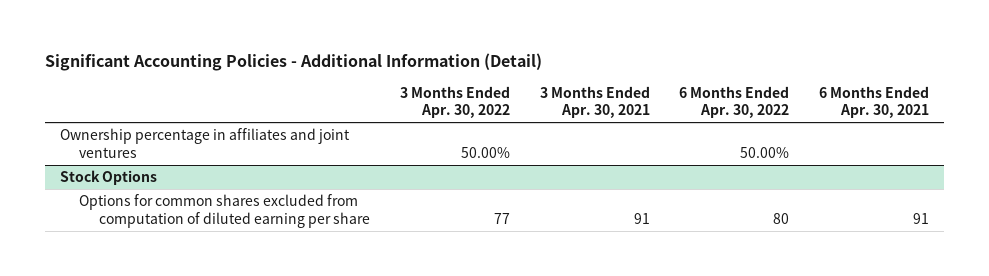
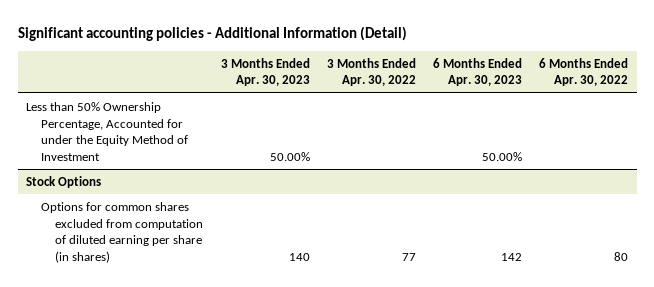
[44,52,542,71] Significant Accounting Policies - Additional Information (Detail) -> [17,25,407,41] Significant accounting policies - Additional Information (Detail)
[539,85,650,119] 3 Months Ended Apr. 30, 2021 -> none
[819,85,930,119] 6 Months Ended Apr. 30, 2021 -> none
none -> [220,57,310,87] 3 Months Ended Apr. 30, 2023
none -> [432,57,522,87] 6 Months Ended Apr. 30, 2023
[59,128,350,158] Ownership percentage in affiliates and joint ventures -> none
none -> [26,101,188,161] Less than 50% Ownership Percentage, Accounted for under the Equity Method of Investment
[79,194,371,228] Options for common shares excluded from computation of diluted earning per share -> [40,201,204,263] Options for common shares excluded from computation of diluted earning per share (in shares)

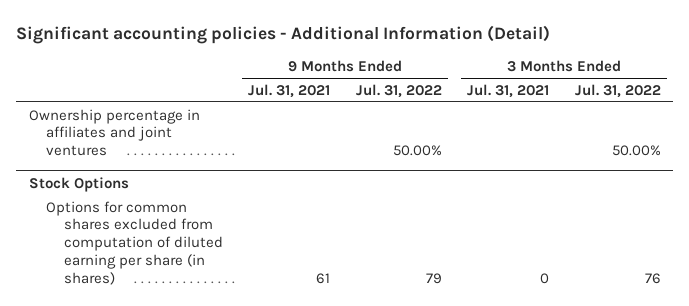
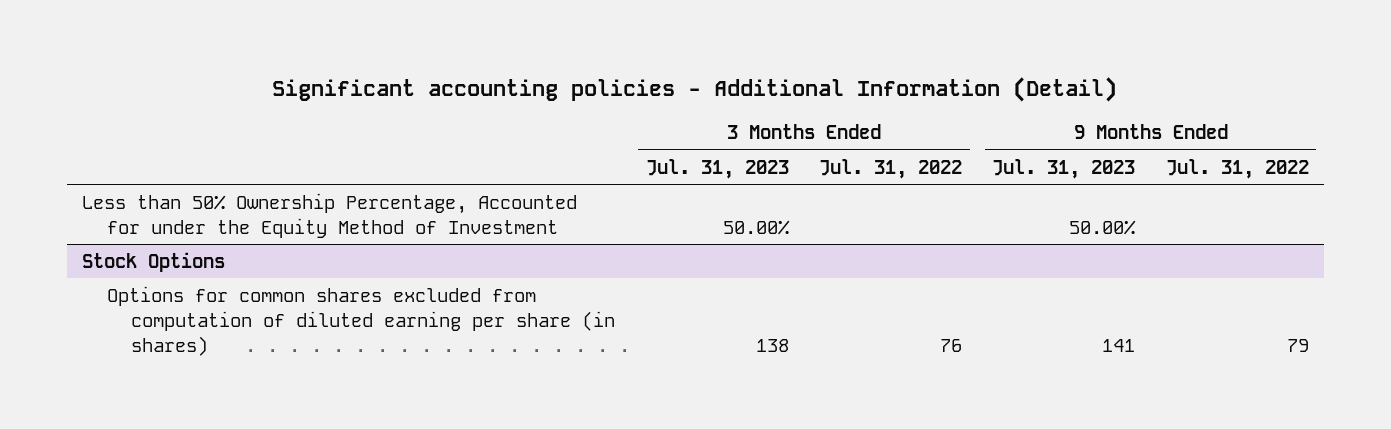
[248,83,331,98] Jul. 31, 2021 -> none
[467,83,550,98] Jul. 31, 2021 -> none
none -> [645,158,789,179] Jul. 31, 2023
none -> [992,158,1136,179] Jul. 31, 2023
[28,108,200,157] Ownership percentage in affiliates and joint ventures -> none
none -> [81,192,577,238] Less than 50% Ownership Percentage, Accounted for under the Equity Method of Investment

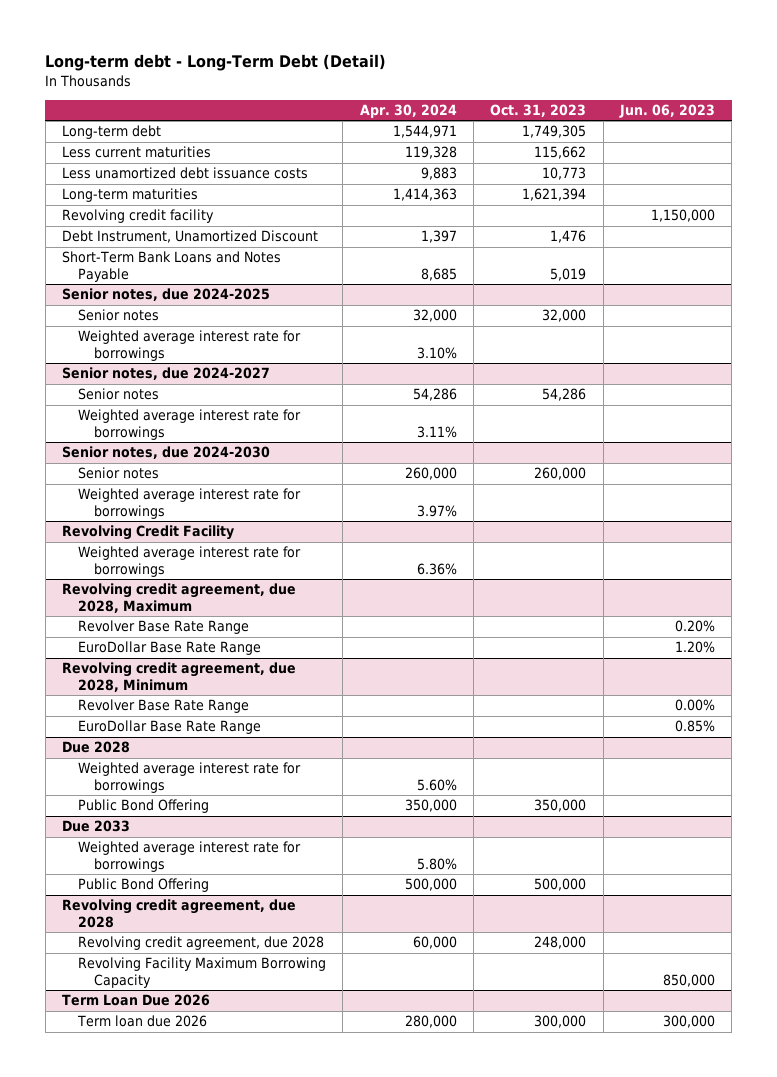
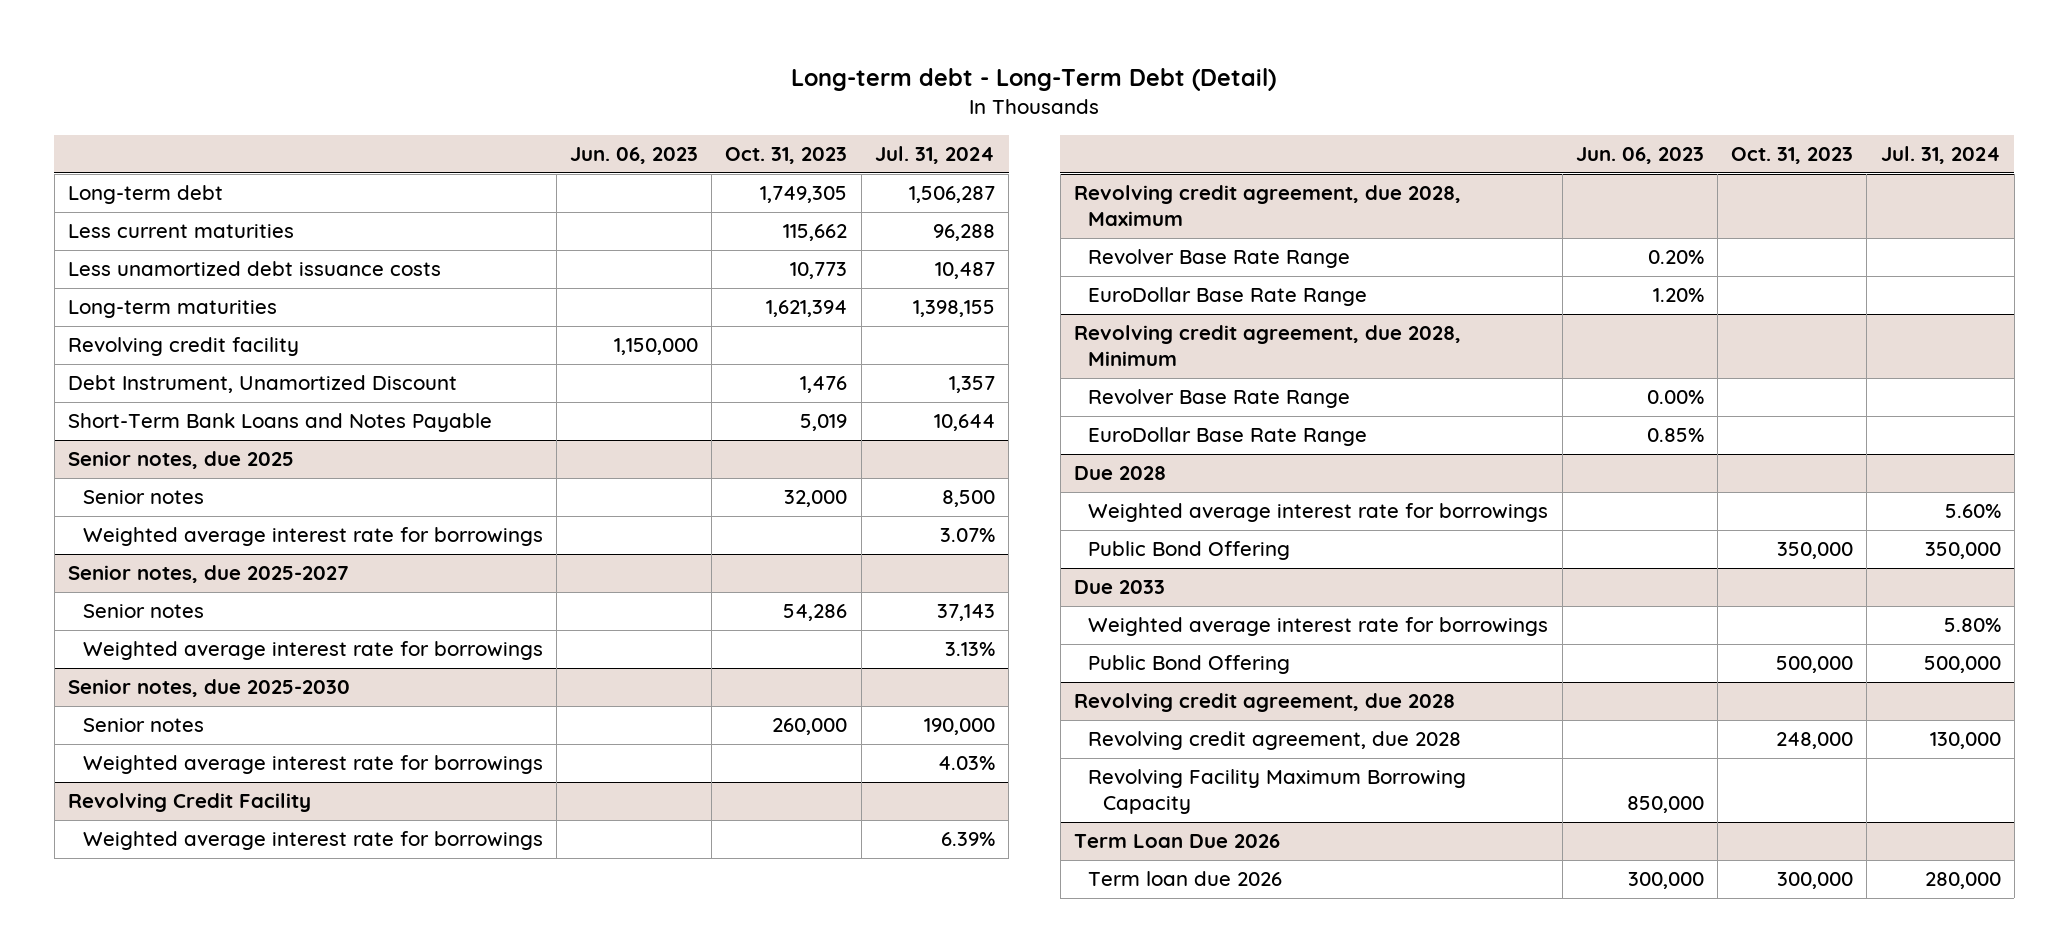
[359,103,457,118] Apr. 30, 2024 -> none
none -> [874,145,995,164] Jul. 31, 2024
[62,288,271,302] Senior notes, due 2024-2025 -> [67,451,294,470] Senior notes, due 2025
[62,367,271,381] Senior notes, due 2024-2027 -> [67,565,349,584] Senior notes, due 2025-2027
[62,446,271,460] Senior notes, due 2024-2030 -> [67,679,350,698] Senior notes, due 2025-2030

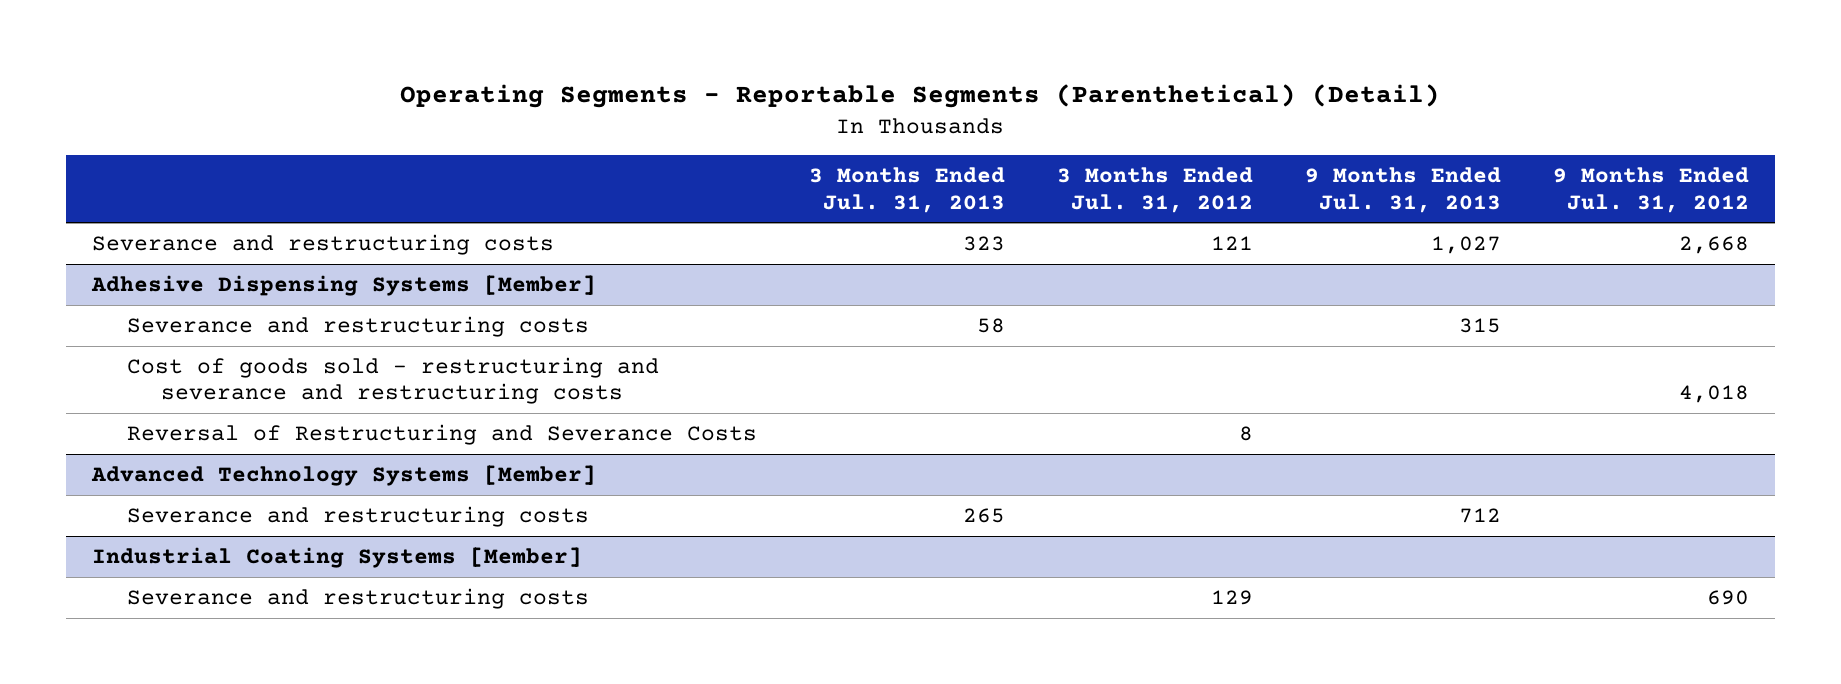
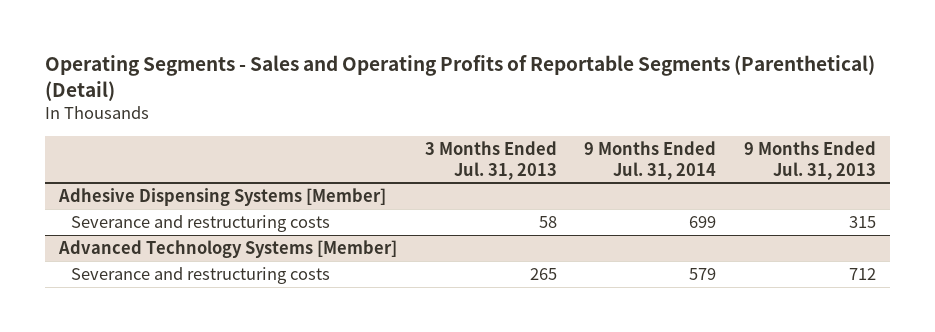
[400,83,1441,108] Operating Segments - Reportable Segments (Parenthetical) (Detail) -> [44,54,875,101] Operating Segments - Sales and Operating Profits of Reportable Segments (Parenthetical) (Detail)
[1056,167,1253,213] 3 Months Ended Jul. 31, 2012 -> none
[1552,167,1749,213] 9 Months Ended Jul. 31, 2012 -> none
none -> [584,140,717,180] 9 Months Ended Jul. 31, 2014
[92,234,555,256] Severance and restructuring costs -> none
[126,357,659,405] Cost of goods sold - restructuring and severance and restructuring costs -> none
[126,424,757,446] Reversal of Restructuring and Severance Costs -> none
[92,547,583,569] Industrial Coating Systems [Member] -> none
[126,588,589,610] Severance and restructuring costs -> none

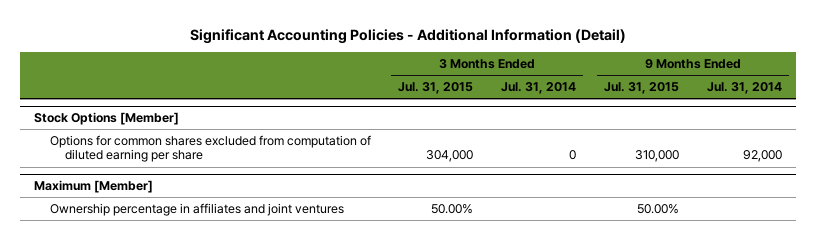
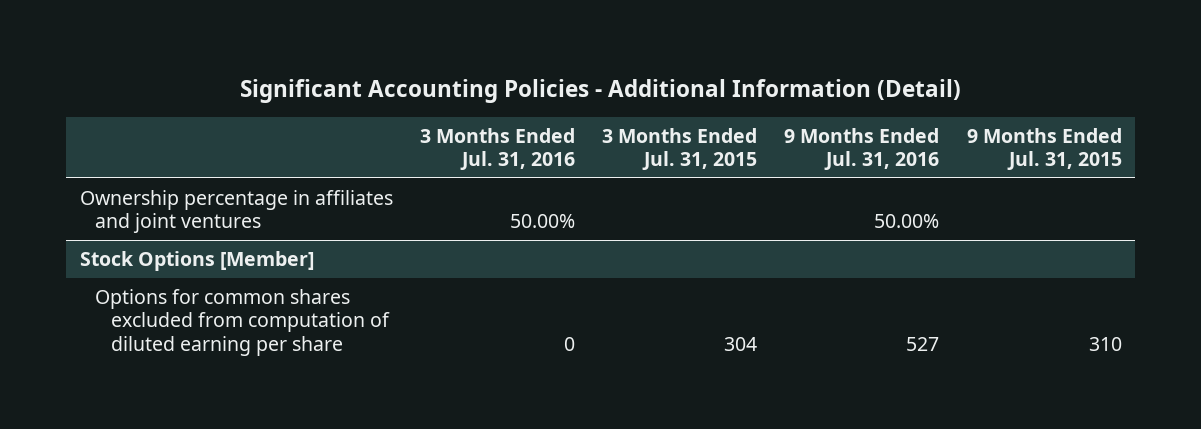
[501,82,577,95] Jul. 31, 2014 -> none
[706,82,782,95] Jul. 31, 2014 -> none
none -> [420,127,576,171] 3 Months Ended Jul. 31, 2016
none -> [784,127,940,171] 9 Months Ended Jul. 31, 2016
none -> [79,189,393,234] Ownership percentage in affiliates and joint ventures
[34,180,154,194] Maximum [Member] -> none
[49,202,344,216] Ownership percentage in affiliates and joint ventures -> none
[426,150,474,163] 304,000 -> [724,337,758,352] 304
[634,150,679,163] 310,000 -> [1088,337,1122,352] 310

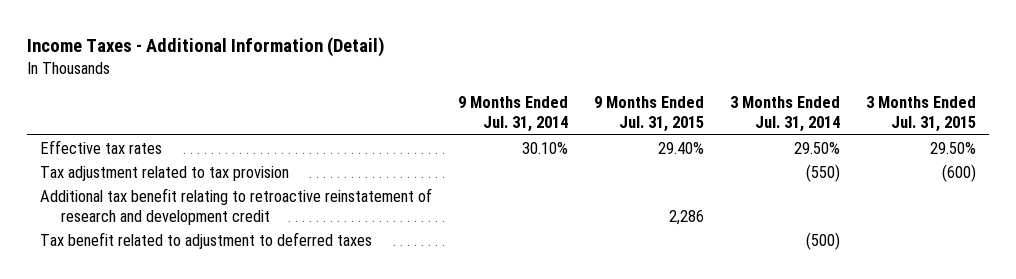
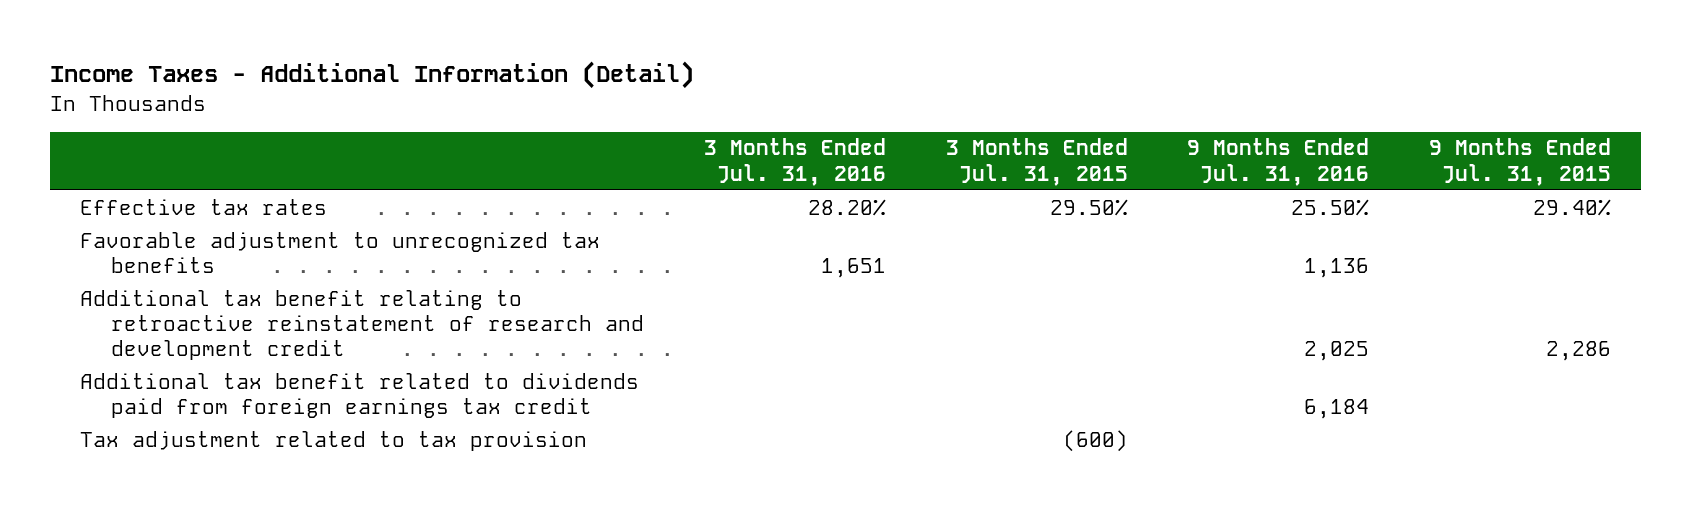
[458,96,569,133] 9 Months Ended Jul. 31, 2014 -> none
[730,96,841,133] 3 Months Ended Jul. 31, 2014 -> none
none -> [704,138,887,186] 3 Months Ended Jul. 31, 2016
none -> [1187,138,1370,186] 9 Months Ended Jul. 31, 2016
none -> [79,231,600,273] Favorable adjustment to unrecognized tax benefits
[40,231,373,249] Tax benefit related to adjustment to deferred taxes -> none
none -> [79,372,639,418] Additional tax benefit related to dividends paid from foreign earnings tax credit
[40,165,290,181] Tax adjustment related to tax provision -> [79,430,587,451] Tax adjustment related to tax provision

